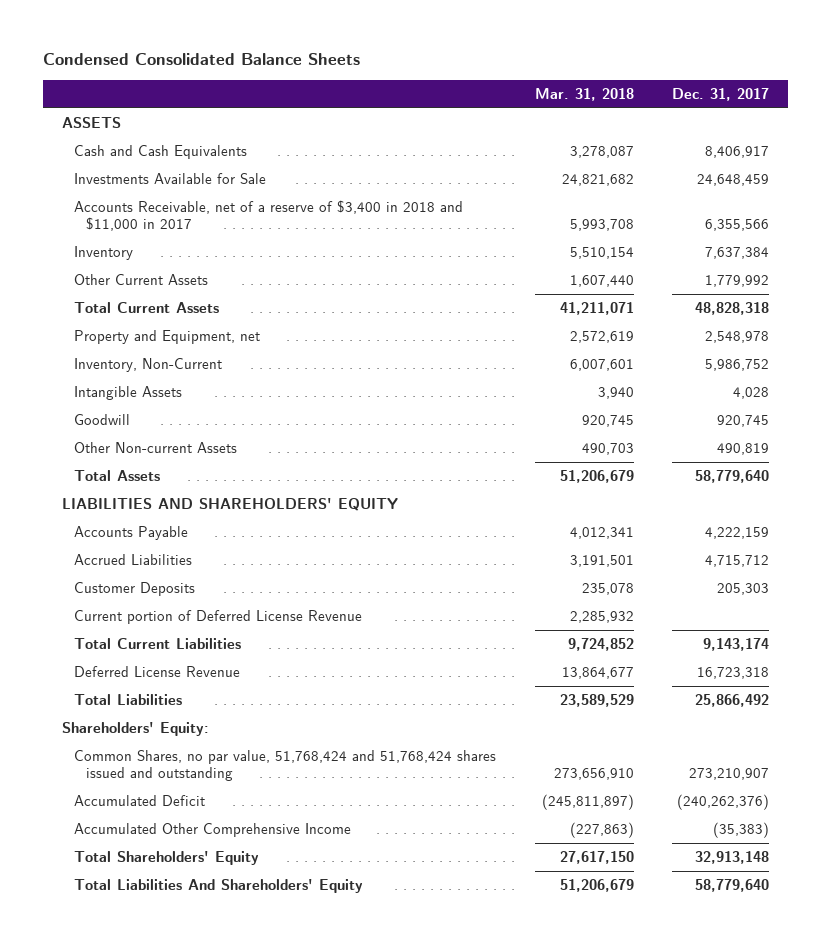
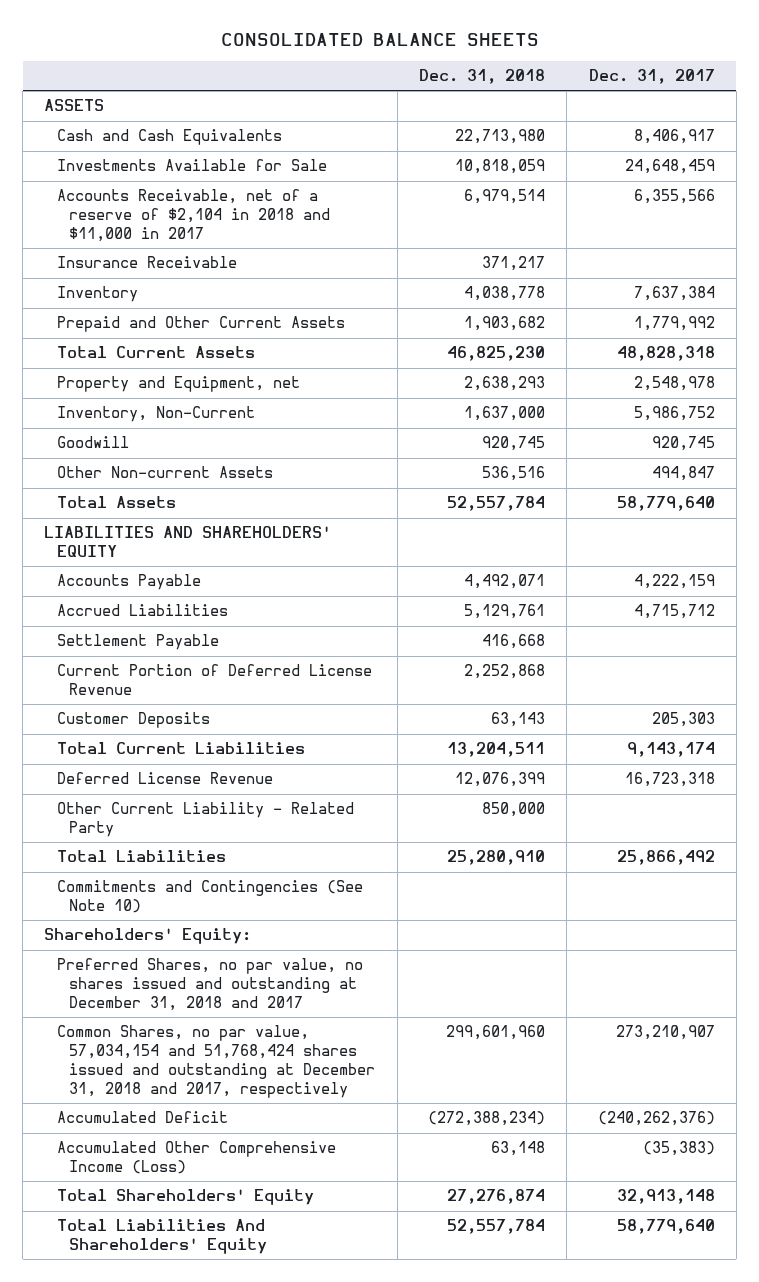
[42,53,360,66] Condensed Consolidated Balance Sheets -> [220,32,539,46] CONSOLIDATED BALANCE SHEETS
[534,88,634,102] Mar. 31, 2018 -> none
none -> [418,69,545,85] Dec. 31, 2018
[73,200,463,232] Accounts Receivable, net of a reserve of $3,400 in 2018 and $11,000 in 2017 -> [56,189,331,242] Accounts Receivable, net of a reserve of $2,104 in 2018 and $11,000 in 2017
none -> [56,256,237,269] Insurance Receivable
[73,274,208,286] Other Current Assets -> [56,316,345,333] Prepaid and Other Current Assets
[73,386,182,401] Intangible Assets -> none
[717,443,770,456] 490,819 -> [651,466,715,482] 494,847
none -> [56,634,219,651] Settlement Payable
none -> [56,664,372,696] Current Portion of Deferred License Revenue
[73,610,362,625] Current portion of Deferred License Revenue -> none
none -> [56,802,354,838] Other Current Liability - Related Party
none -> [56,880,363,914] Commitments and Contingencies (See Note 10)
none -> [56,958,363,1011] Preferred Shares, no par value, no shares issued and outstanding at December 31, 2018 and 2017
[73,750,496,782] Common Shares, no par value, 51,768,424 and 51,768,424 shares issued and outstanding -> [56,1025,376,1098] Common Shares, no par value, 57,034,154 and 51,768,424 shares issued and outstanding at December 31, 2018 and 2017, respectively
[73,823,351,838] Accumulated Other Comprehensive Income -> [56,1141,336,1175] Accumulated Other Comprehensive Income (Loss)

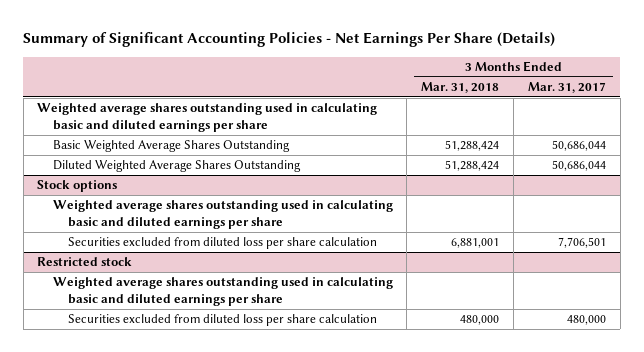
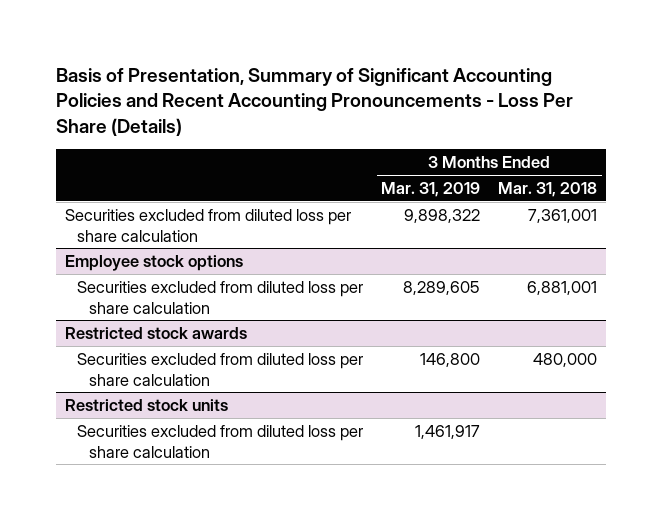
[23,32,556,48] Summary of Significant Accounting Policies - Net Earnings Per Share (Details) -> [56,67,574,137] Basis of Presentation, Summary of Significant Accounting Policies and Recent Accounting Pronouncements - Loss Per Share (Details)
[528,82,607,94] Mar. 31, 2017 -> none
none -> [381,181,481,197] Mar. 31, 2019
[37,103,378,133] Weighted average shares outstanding used in calculating basic and diluted earnings per share -> none
[52,140,290,153] Basic Weighted Average Shares Outstanding -> none
[52,160,301,173] Diluted Weighted Average Shares Outstanding -> none
[52,200,393,230] Weighted average shares outstanding used in calculating basic and diluted earnings per share -> none
none -> [65,208,352,242] Securities excluded from diluted loss per share calculation
[37,180,118,193] Stock options -> [65,254,244,271] Employee stock options
[52,277,393,307] Weighted average shares outstanding used in calculating basic and diluted earnings per share -> none
[37,257,133,267] Restricted stock -> [65,326,248,339] Restricted stock awards
none -> [65,398,229,411] Restricted stock units
none -> [77,424,364,458] Securities excluded from diluted loss per share calculation

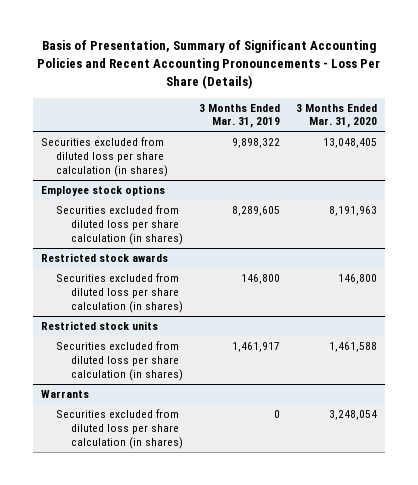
[498,181,598,197] Mar. 31, 2018 -> none
none -> [296,103,378,129] 3 Months Ended Mar. 31, 2020
[65,208,352,242] Securities excluded from diluted loss per share calculation -> [40,137,168,177] Securities excluded from diluted loss per share calculation (in shares)
[77,280,364,314] Securities excluded from diluted loss per share calculation -> [55,205,184,245] Securities excluded from diluted loss per share calculation (in shares)
[77,352,364,386] Securities excluded from diluted loss per share calculation -> [55,273,184,313] Securities excluded from diluted loss per share calculation (in shares)
[77,424,364,458] Securities excluded from diluted loss per share calculation -> [55,341,184,381] Securities excluded from diluted loss per share calculation (in shares)
none -> [40,390,89,399] Warrants
none -> [55,409,184,449] Securities excluded from diluted loss per share calculation (in shares)

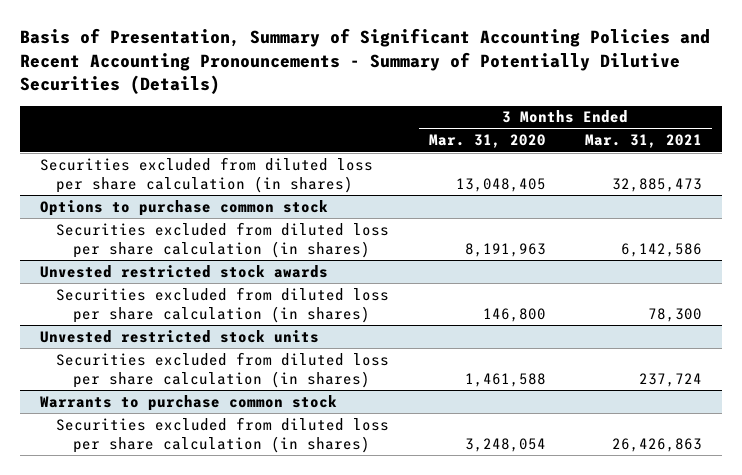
[36,40,380,90] Basis of Presentation, Summary of Significant Accounting Policies and Recent Accounting Pronouncements - Loss Per Share (Details) -> [19,28,710,95] Basis of Presentation, Summary of Significant Accounting Policies and Recent Accounting Pronouncements - Summary of Potentially Dilutive Securities (Details)
[199,103,281,129] 3 Months Ended Mar. 31, 2019 -> none
none -> [585,134,703,149] Mar. 31, 2021
[40,185,165,197] Employee stock options -> [39,199,328,216] Options to purchase common stock
[40,253,168,263] Restricted stock awards -> [39,264,328,278] Unvested restricted stock awards
[40,321,158,331] Restricted stock units -> [39,329,319,343] Unvested restricted stock units
[40,390,89,399] Warrants -> [39,394,337,411] Warrants to purchase common stock

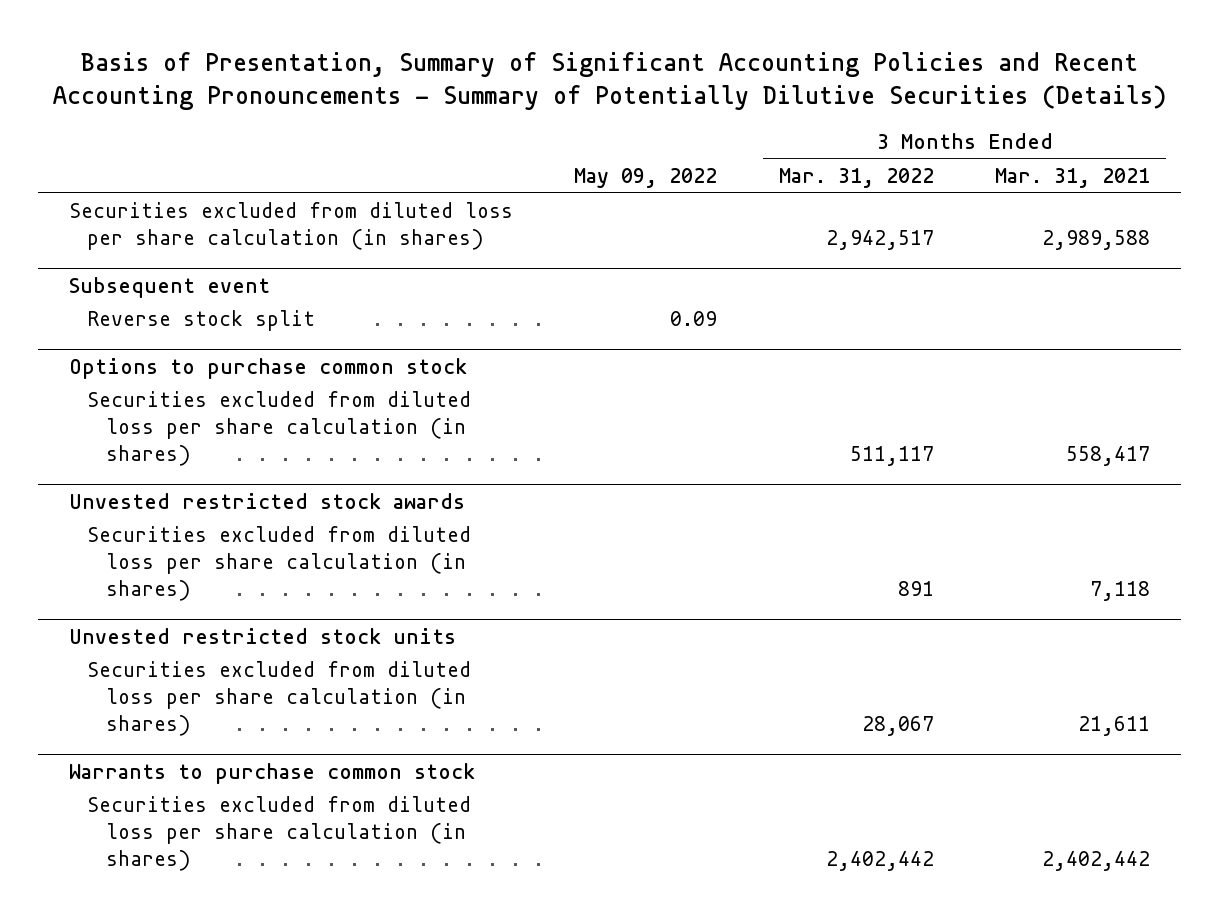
[428,134,546,149] Mar. 31, 2020 -> none
none -> [574,168,718,189] May 09, 2022
none -> [778,168,934,189] Mar. 31, 2022
[612,177,703,192] 32,885,473 -> [1042,230,1151,251] 2,989,588
none -> [68,276,270,298] Subsequent event
none -> [87,310,316,332] Reverse stock split
[621,242,703,257] 6,142,586 -> [1066,446,1151,467] 558,417
[648,307,703,322] 78,300 -> [1090,581,1151,602] 7,118
[639,372,703,387] 237,724 -> [1078,716,1151,737] 21,611
[612,437,703,452] 26,426,863 -> [1042,851,1151,872] 2,402,442

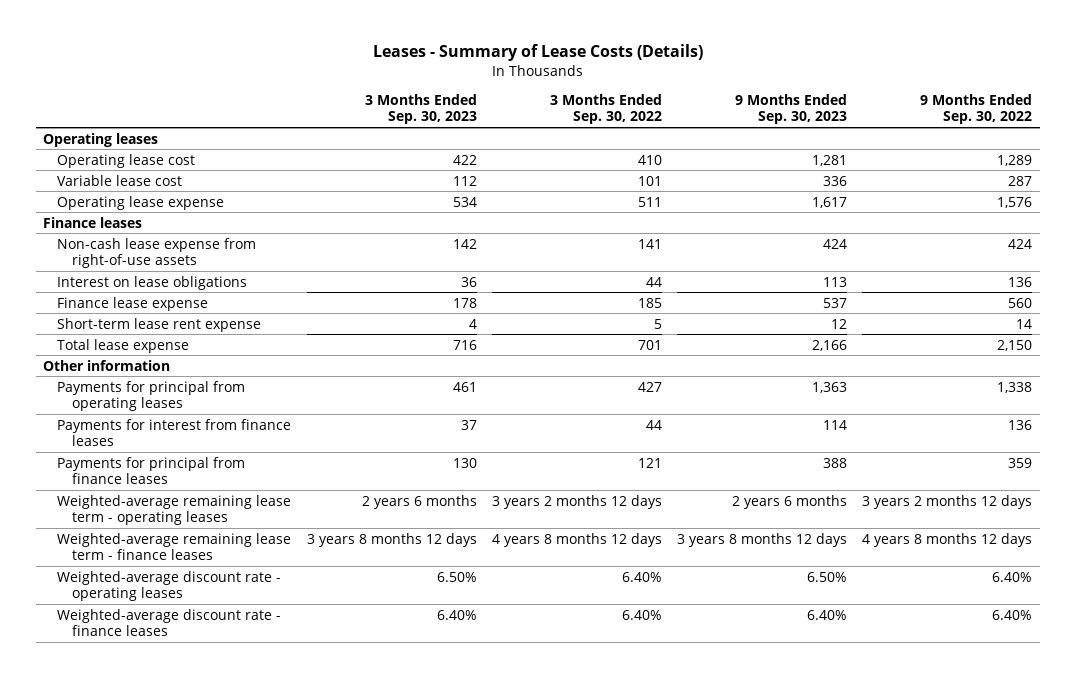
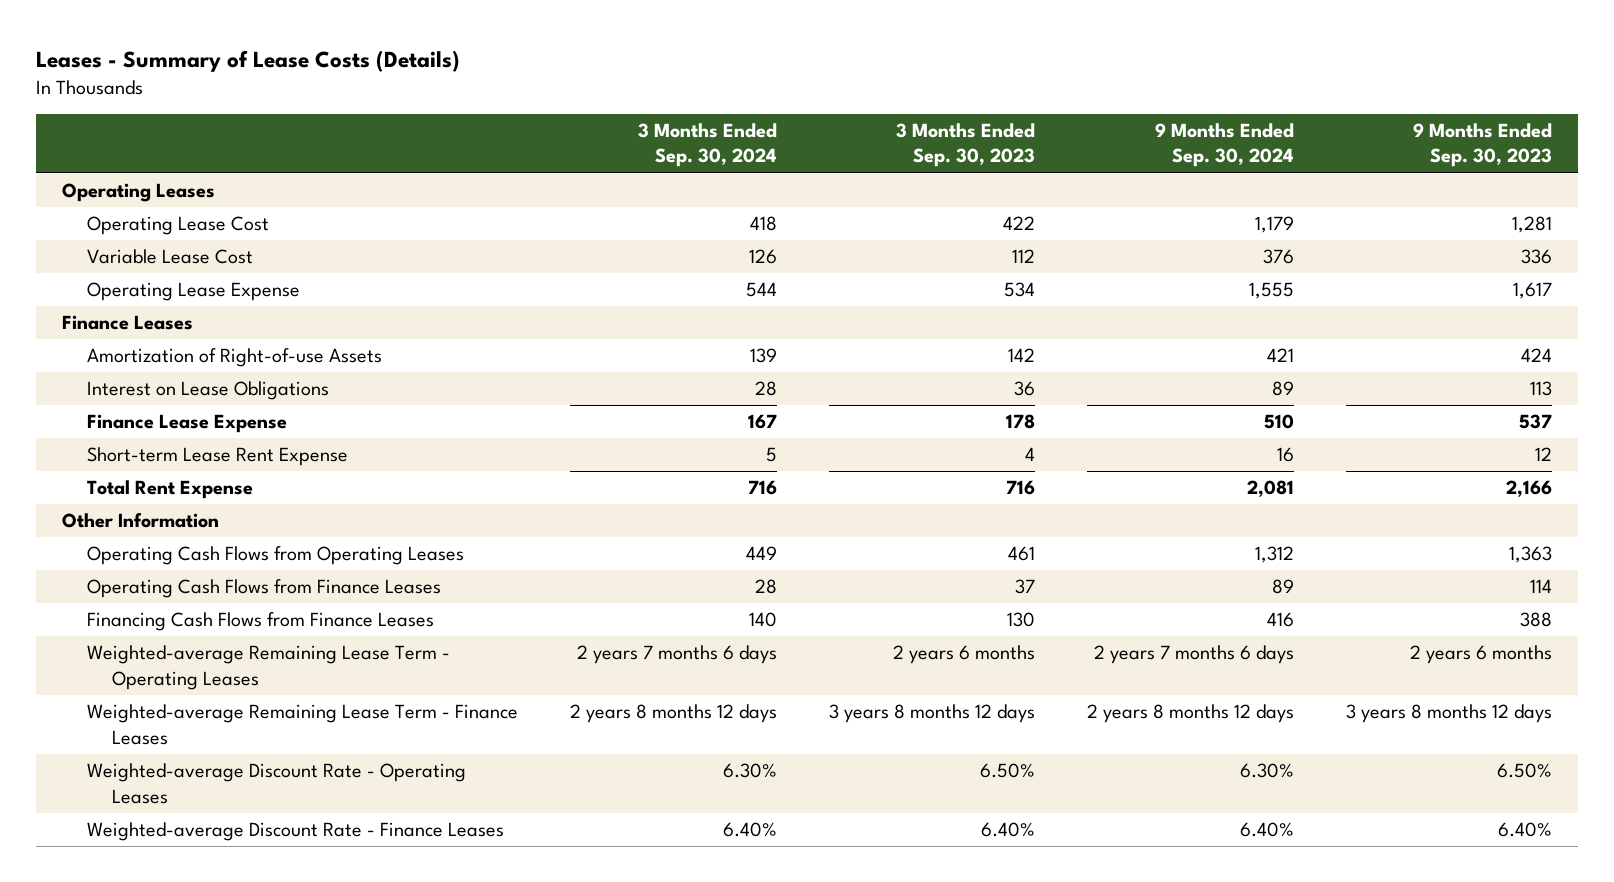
[549,93,662,125] 3 Months Ended Sep. 30, 2022 -> none
[920,93,1033,125] 9 Months Ended Sep. 30, 2022 -> none
none -> [638,123,778,168] 3 Months Ended Sep. 30, 2024
none -> [1155,123,1295,168] 9 Months Ended Sep. 30, 2024
[43,132,159,147] Operating leases -> [61,183,215,203] Operating Leases
[57,153,196,168] Operating lease cost -> [87,216,270,236] Operating Lease Cost
[57,174,183,186] Variable lease cost -> [87,249,254,265] Variable Lease Cost
[57,195,225,210] Operating lease expense -> [87,282,301,302] Operating Lease Expense
[43,216,143,228] Finance leases -> [61,315,193,331] Finance Leases
[57,237,257,269] Non-cash lease expense from right-of-use assets -> [87,348,383,368] Amortization of Right-of-use Assets
[57,275,248,290] Interest on lease obligations -> [87,381,330,401] Interest on Lease Obligations
[57,296,209,311] Finance lease expense -> [87,414,288,434] Finance Lease Expense
[57,317,262,332] Short-term lease rent expense -> [87,447,349,467] Short-term Lease Rent Expense
[57,338,190,353] Total lease expense -> [87,480,254,500] Total Rent Expense
[43,359,171,371] Other information -> [61,513,219,529] Other Information
[57,380,246,412] Payments for principal from operating leases -> [87,546,465,566] Operating Cash Flows from Operating Leases
[57,418,292,447] Payments for interest from finance leases -> [87,579,442,599] Operating Cash Flows from Finance Leases
[57,456,246,485] Payments for principal from finance leases -> [87,612,435,632] Financing Cash Flows from Finance Leases
[57,494,292,526] Weighted-average remaining lease term - operating leases -> [87,645,451,690] Weighted-average Remaining Lease Term - Operating Leases
[57,532,292,561] Weighted-average remaining lease term - finance leases -> [87,704,519,745] Weighted-average Remaining Lease Term - Finance Leases
[57,570,282,602] Weighted-average discount rate - operating leases -> [87,763,467,804] Weighted-average Discount Rate - Operating Leases
[57,608,282,637] Weighted-average discount rate - finance leases -> [87,822,505,842] Weighted-average Discount Rate - Finance Leases

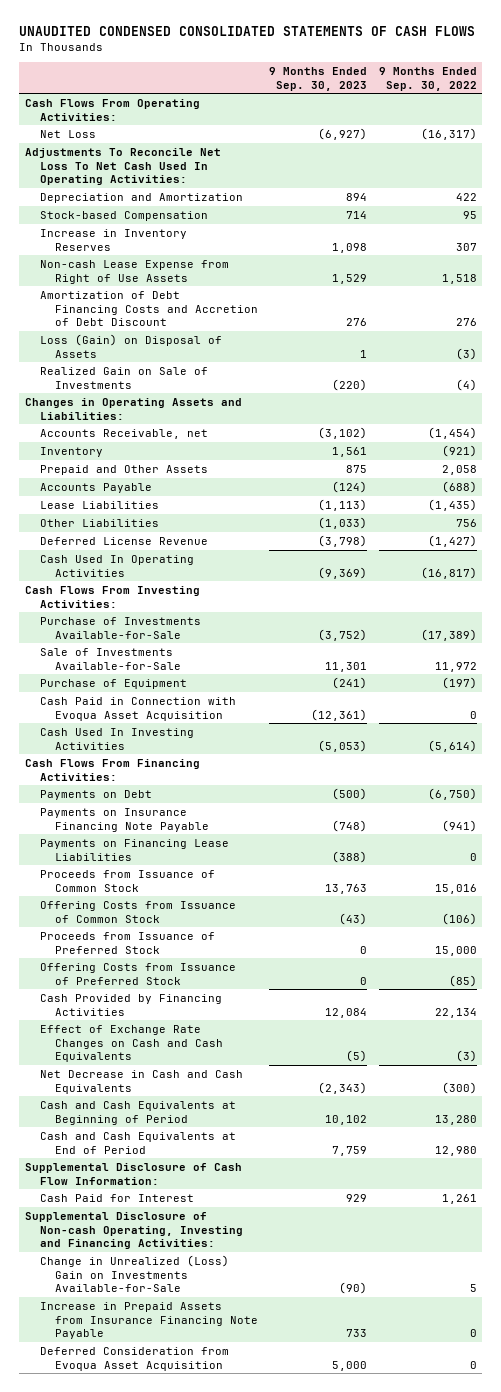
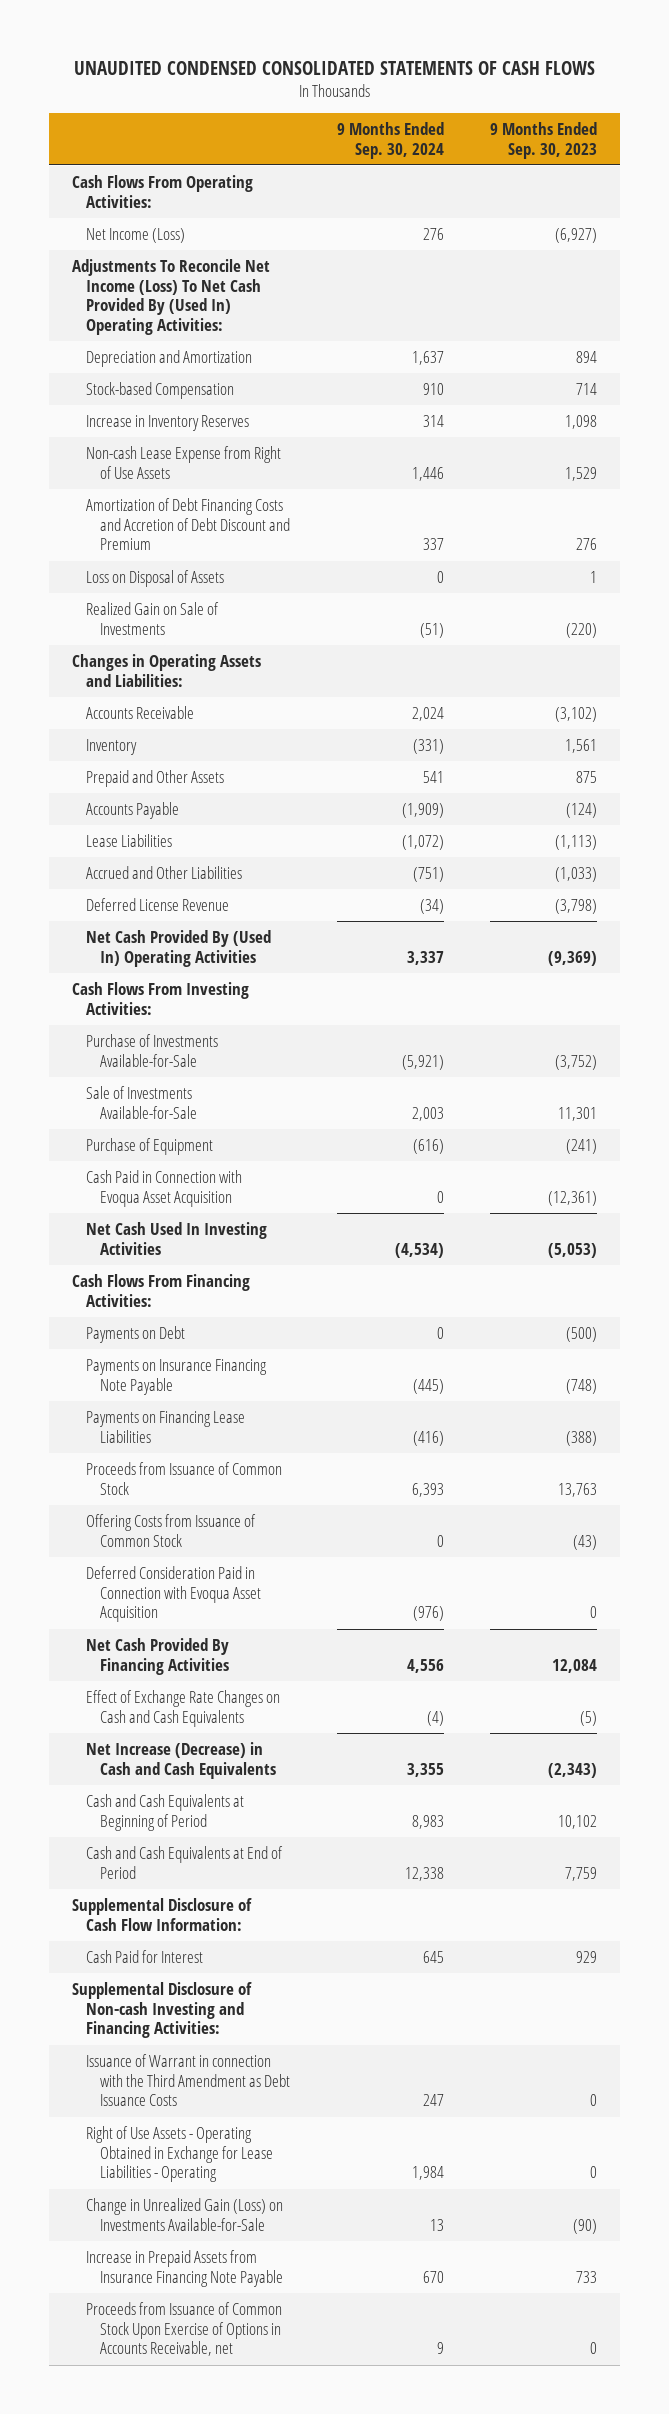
[378,66,477,91] 9 Months Ended Sep. 30, 2022 -> none
none -> [336,121,444,159] 9 Months Ended Sep. 30, 2024
[39,129,96,138] Net Loss -> [86,227,186,243] Net Income (Loss)
[24,147,221,186] Adjustments To Reconcile Net Loss To Net Cash Used In Operating Activities: -> [72,258,271,335] Adjustments To Reconcile Net Income (Loss) To Net Cash Provided By (Used In) Operating Activities:
[39,290,259,327] Amortization of Debt Financing Costs and Accretion of Debt Discount -> [86,497,291,551] Amortization of Debt Financing Costs and Accretion of Debt Discount and Premium
[39,333,222,358] Loss (Gain) on Disposal of Assets -> [86,569,225,587] Loss on Disposal of Assets
[39,428,208,439] Accounts Receivable, net -> [86,705,195,719] Accounts Receivable
[39,518,159,527] Other Liabilities -> [86,865,243,879] Accrued and Other Liabilities
[39,554,194,577] Cash Used In Operating Activities -> [86,929,272,967] Net Cash Provided By (Used In) Operating Activities
[39,727,194,750] Cash Used In Investing Activities -> [86,1221,268,1255] Net Cash Used In Investing Activities
[39,931,215,954] Proceeds from Issuance of Preferred Stock -> none
[39,962,236,985] Offering Costs from Issuance of Preferred Stock -> none
none -> [86,1565,262,1623] Deferred Consideration Paid in Connection with Evoqua Asset Acquisition
[39,993,222,1016] Cash Provided by Financing Activities -> [86,1637,230,1675] Net Cash Provided By Financing Activities
[39,1069,243,1094] Net Decrease in Cash and Cash Equivalents -> [86,1741,277,1779] Net Increase (Decrease) in Cash and Cash Equivalents
[24,1211,243,1250] Supplemental Disclosure of Non-cash Operating, Investing and Financing Activities: -> [72,1981,253,2039] Supplemental Disclosure of Non-cash Investing and Financing Activities:
none -> [86,2053,291,2107] Issuance of Warrant in connection with the Third Amendment as Debt Issuance Costs
none -> [86,2125,274,2183] Right of Use Assets - Operating Obtained in Exchange for Lease Liabilities - Operating
[39,1254,229,1293] Change in Unrealized (Loss) Gain on Investments Available-for-Sale -> [86,2197,284,2231] Change in Unrealized Gain (Loss) on Investments Available-for-Sale
[39,1346,229,1371] Deferred Consideration from Evoqua Asset Acquisition -> none
none -> [86,2301,283,2357] Proceeds from Issuance of Common Stock Upon Exercise of Options in Accounts Receivable, net

